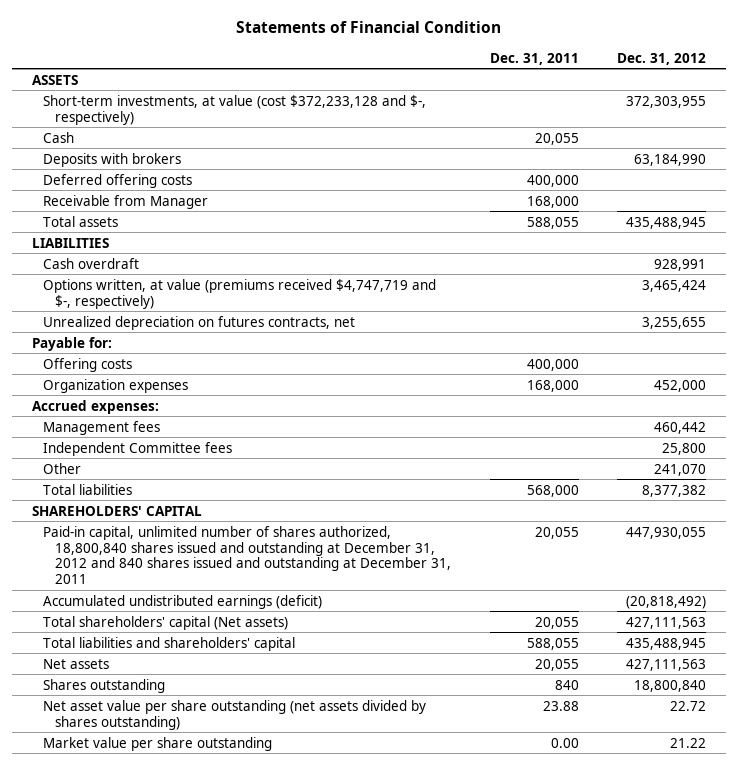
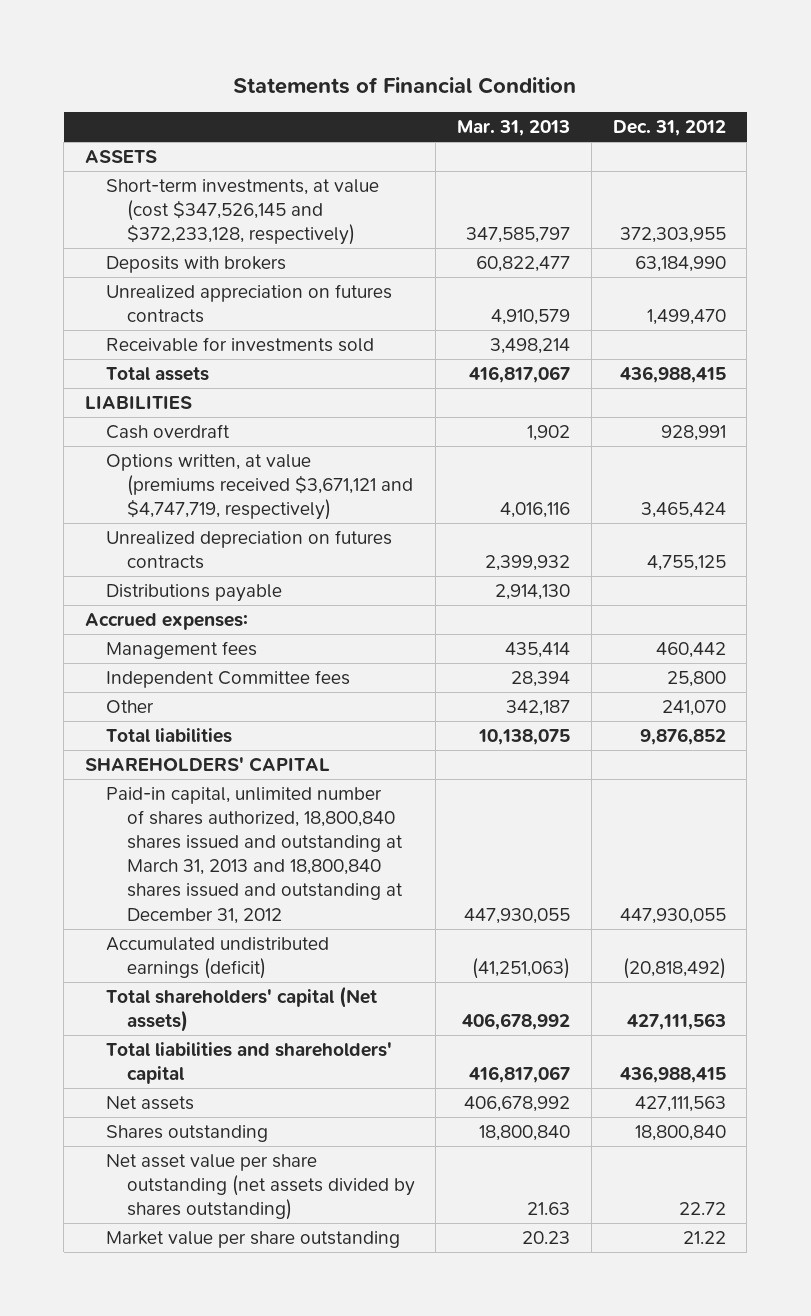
[489,52,579,65] Dec. 31, 2011 -> none
none -> [457,120,571,137] Mar. 31, 2013
[43,131,75,143] Cash -> none
[43,94,427,125] Short-term investments, at value (cost $372,233,128 and $-, respectively) -> [105,179,379,246] Short-term investments, at value (cost $347,526,145 and $372,233,128, respectively)
[43,173,193,188] Deferred offering costs -> none
[43,194,209,209] Receivable from Manager -> none
none -> [105,284,392,324] Unrealized appreciation on futures contracts
none -> [105,337,374,353] Receivable for investments sold
[626,216,707,229] 435,488,945 -> [619,366,726,384] 436,988,415
[31,336,112,351] Payable for: -> none
[43,357,133,372] Offering costs -> none
[43,378,189,393] Organization expenses -> none
[43,278,437,309] Options written, at value (premiums received $4,747,719 and $-, respectively) -> [105,454,413,521] Options written, at value (premiums received $3,671,121 and $4,747,719, respectively)
[43,315,356,330] Unrealized depreciation on futures contracts, net -> [105,530,392,570] Unrealized depreciation on futures contracts
[642,316,707,329] 3,255,655 -> [646,555,726,572] 4,755,125
none -> [105,584,282,603] Distributions payable
[642,484,707,497] 8,377,382 -> [639,728,726,746] 9,876,852
[43,525,451,585] Paid-in capital, unlimited number of shares authorized, 18,800,840 shares issued and outstanding at December 31, 2012 and 840 shares issued and outstanding at December 31, 2011 -> [105,787,403,924] Paid-in capital, unlimited number of shares authorized, 18,800,840 shares issued and outstanding at March 31, 2013 and 18,800,840 shares issued and outstanding at December 31, 2012
[626,637,707,650] 435,488,945 -> [619,1066,726,1084] 436,988,415

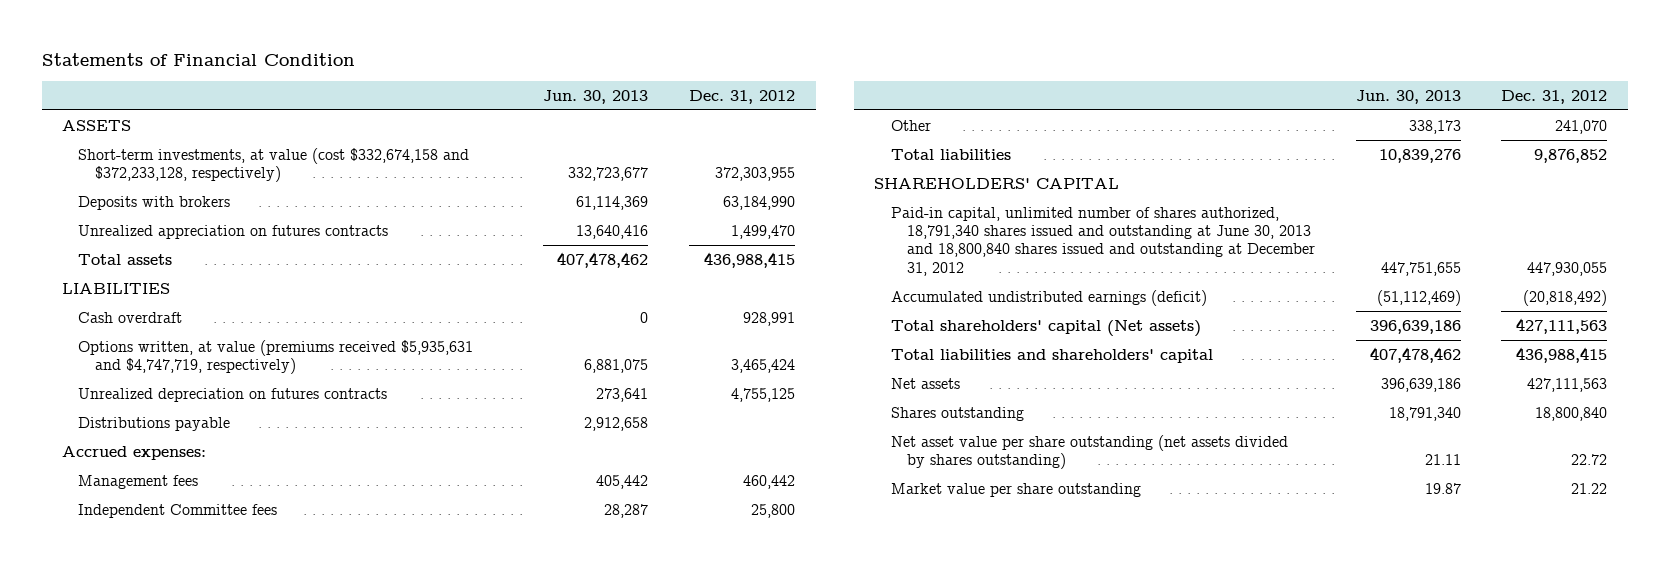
[457,120,571,137] Mar. 31, 2013 -> none
none -> [543,89,649,104] Jun. 30, 2013
[105,179,379,246] Short-term investments, at value (cost $347,526,145 and $372,233,128, respectively) -> [78,147,470,182] Short-term investments, at value (cost $332,674,158 and $372,233,128, respectively)
[105,337,374,353] Receivable for investments sold -> none
[105,454,413,521] Options written, at value (premiums received $3,671,121 and $4,747,719, respectively) -> [78,339,474,374] Options written, at value (premiums received $5,935,631 and $4,747,719, respectively)
[105,787,403,924] Paid-in capital, unlimited number of shares authorized, 18,800,840 shares issued and outstanding at March 31, 2013 and 18,800,840 shares issued and outstanding at December 31, 2012 -> [890,206,1316,276] Paid-in capital, unlimited number of shares authorized, 18,791,340 shares issued and outstanding at June 30, 2013 and 18,800,840 shares issued and outstanding at December 31, 2012

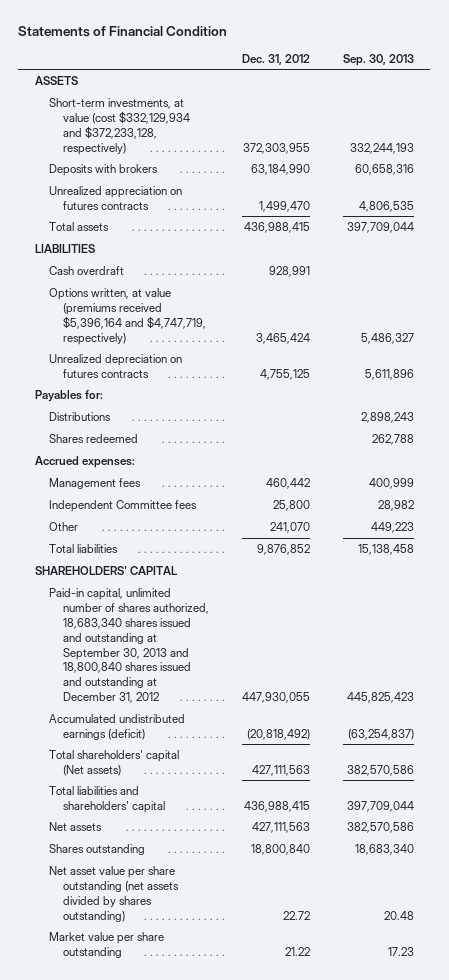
[543,89,649,104] Jun. 30, 2013 -> none
none -> [342,53,414,66] Sep. 30, 2013
[78,147,470,182] Short-term investments, at value (cost $332,674,158 and $372,233,128, respectively) -> [48,97,190,155] Short-term investments, at value (cost $332,129,934 and $372,233,128, respectively)
[78,339,474,374] Options written, at value (premiums received $5,935,631 and $4,747,719, respectively) -> [48,287,206,345] Options written, at value (premiums received $5,396,164 and $4,747,719, respectively)
none -> [34,389,103,402] Payables for:
[78,416,231,431] Distributions payable -> [48,411,111,421] Distributions
none -> [48,433,138,443] Shares redeemed
[890,206,1316,276] Paid-in capital, unlimited number of shares authorized, 18,791,340 shares issued and outstanding at June 30, 2013 and 18,800,840 shares issued and outstanding at December 31, 2012 -> [48,587,209,704] Paid-in capital, unlimited number of shares authorized, 18,683,340 shares issued and outstanding at September 30, 2013 and 18,800,840 shares issued and outstanding at December 31, 2012

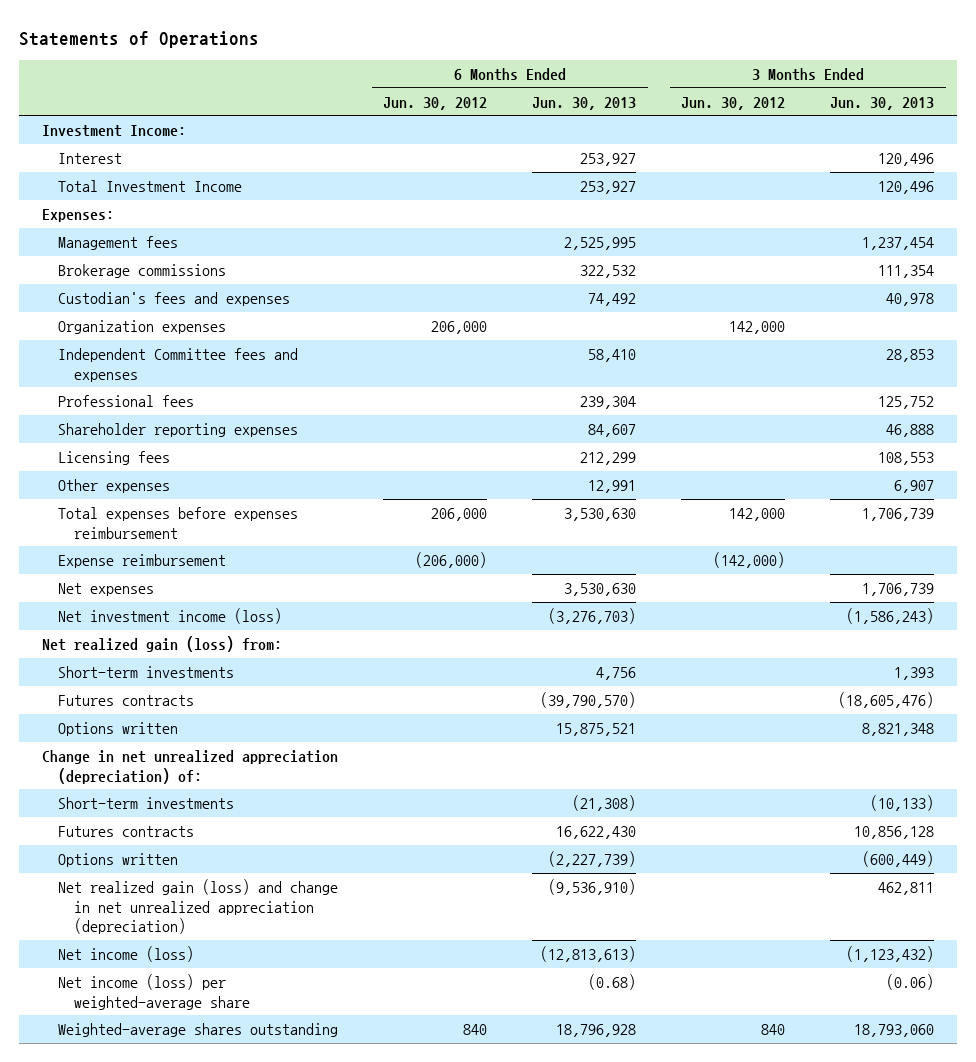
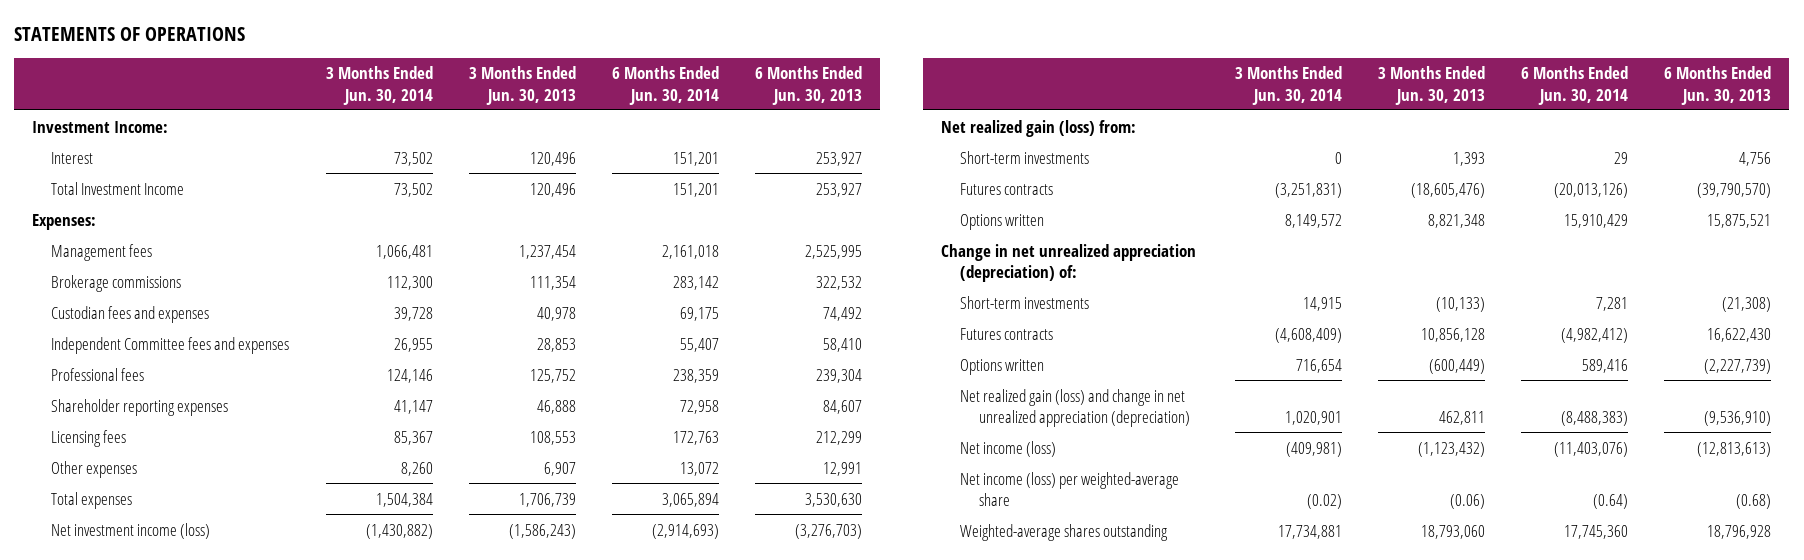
[19,30,260,48] Statements of Operations -> [14,26,246,41] STATEMENTS OF OPERATIONS
[383,96,488,110] Jun. 30, 2012 -> none
[681,96,786,110] Jun. 30, 2012 -> none
none -> [325,66,433,105] 3 Months Ended Jun. 30, 2014
none -> [612,66,720,105] 6 Months Ended Jun. 30, 2014
[58,319,227,334] Organization expenses -> none
[58,291,291,306] Custodian's fees and expenses -> [51,305,210,323] Custodian fees and expenses
[58,506,299,539] Total expenses before expenses reimbursement -> none
[58,553,227,568] Expense reimbursement -> none
[58,582,155,596] Net expenses -> [51,491,133,509] Total expenses

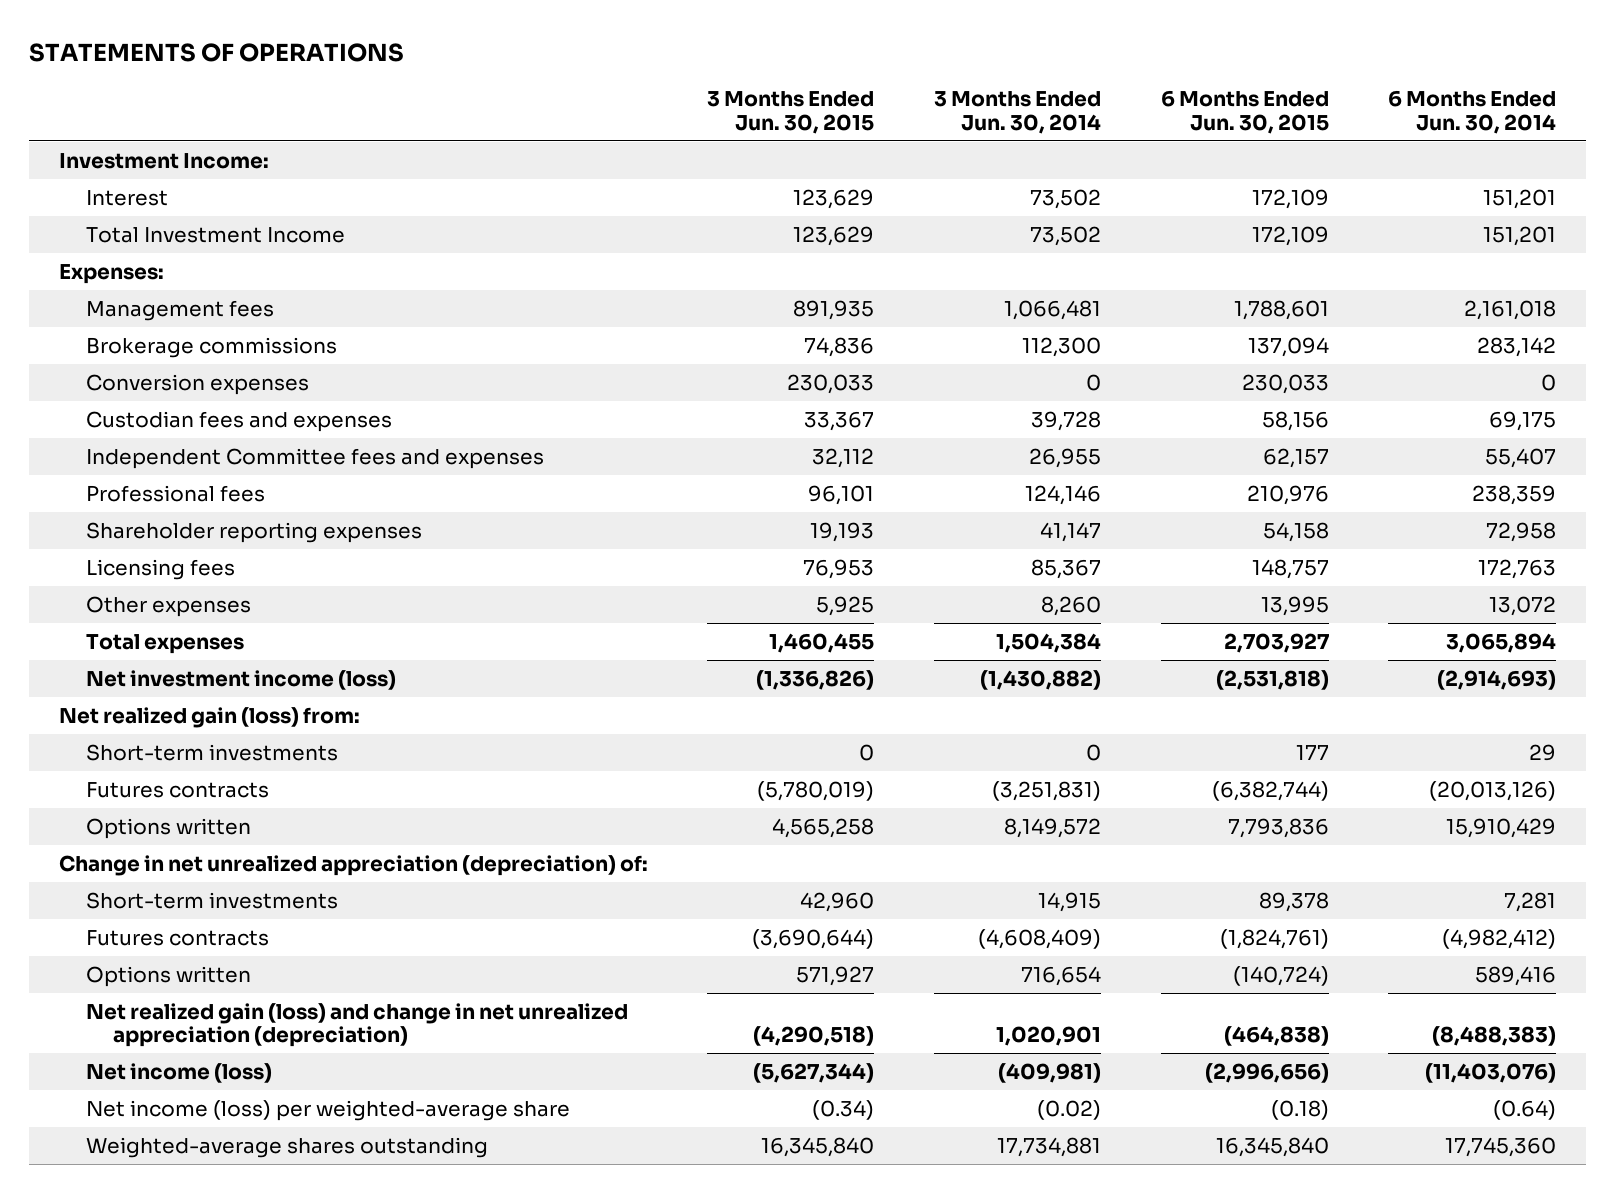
[468,66,576,105] 3 Months Ended Jun. 30, 2013 -> none
[755,66,863,105] 6 Months Ended Jun. 30, 2013 -> none
none -> [707,91,875,135] 3 Months Ended Jun. 30, 2015
none -> [1160,90,1329,135] 6 Months Ended Jun. 30, 2015
none -> [86,373,310,395] Conversion expenses

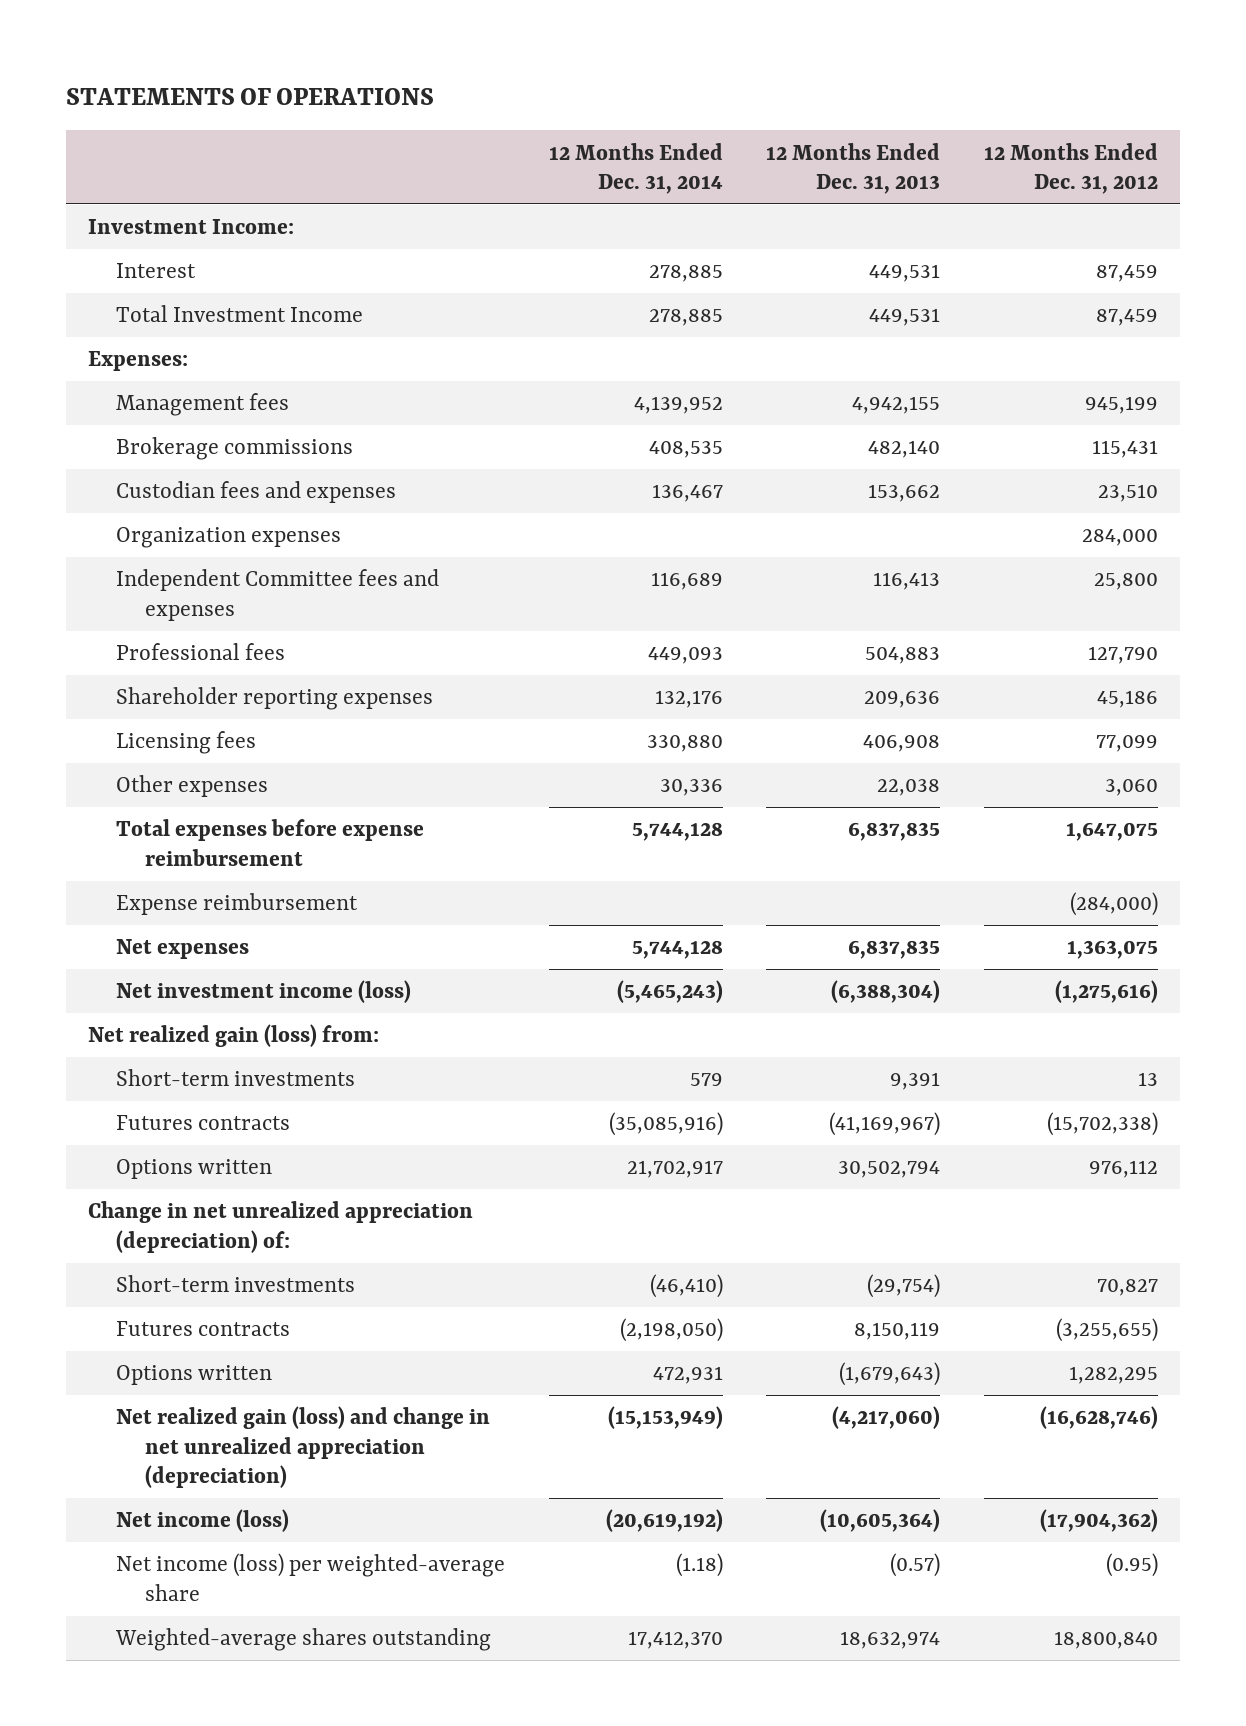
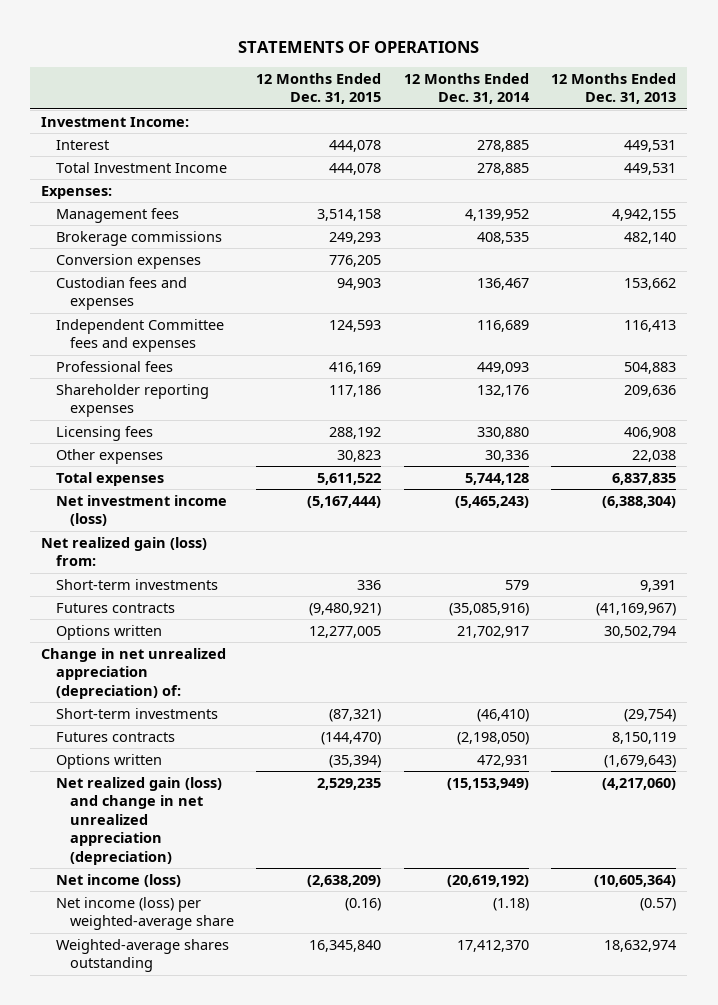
[983,142,1158,194] 12 Months Ended Dec. 31, 2012 -> none
none -> [256,72,382,105] 12 Months Ended Dec. 31, 2015
none -> [55,253,201,269] Conversion expenses
[116,527,342,549] Organization expenses -> none
[116,819,425,866] Total expenses before expense reimbursement -> none
[116,893,359,916] Expense reimbursement -> none
[116,939,250,960] Net expenses -> [55,471,164,486] Total expenses

